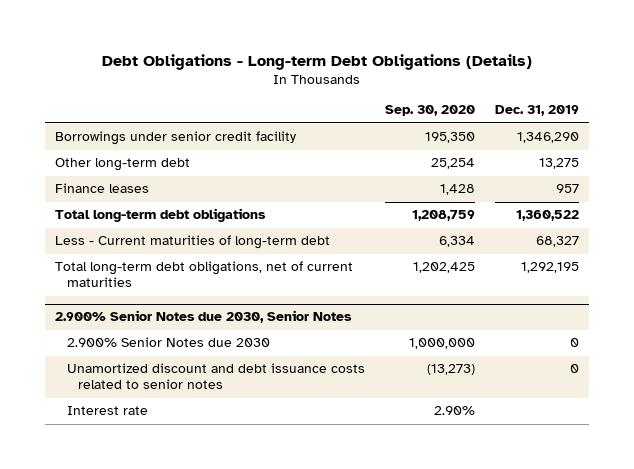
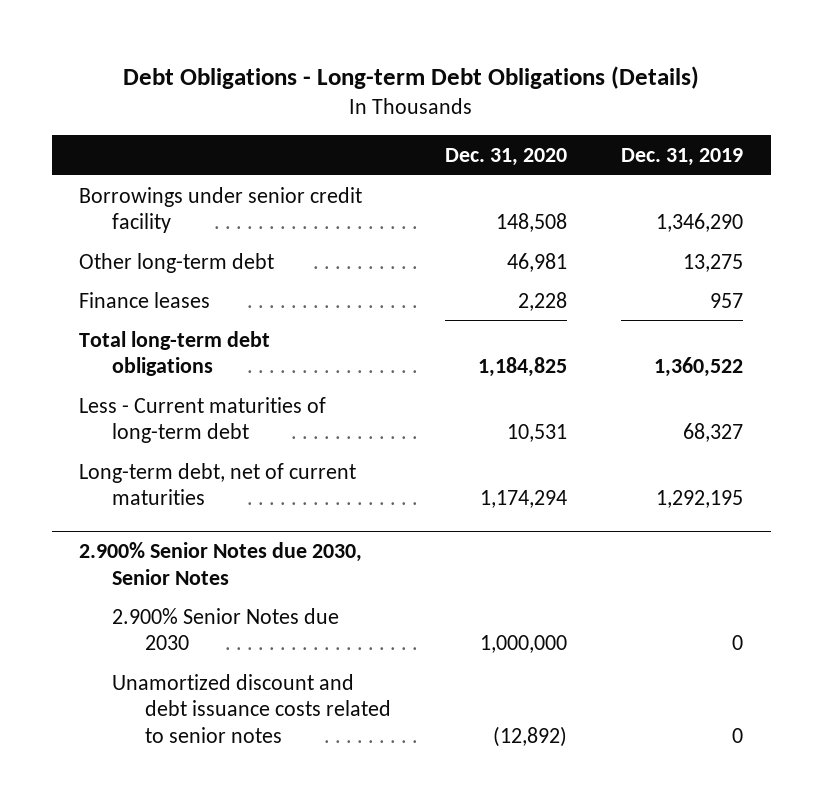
[384,105,475,117] Sep. 30, 2020 -> none
none -> [445,147,568,166] Dec. 31, 2020
[54,261,353,288] Total long-term debt obligations, net of current maturities -> [78,462,356,506] Long-term debt, net of current maturities
[66,406,148,416] Interest rate -> none

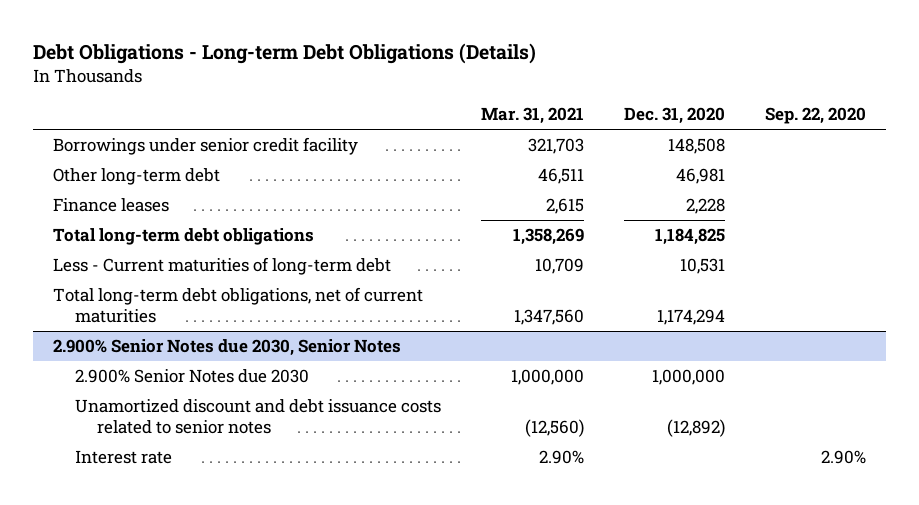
[621,147,744,166] Dec. 31, 2019 -> none
none -> [481,107,585,125] Mar. 31, 2021
none -> [765,107,867,125] Sep. 22, 2020
[78,462,356,506] Long-term debt, net of current maturities -> [52,287,423,323] Total long-term debt obligations, net of current maturities
none -> [74,450,172,465] Interest rate

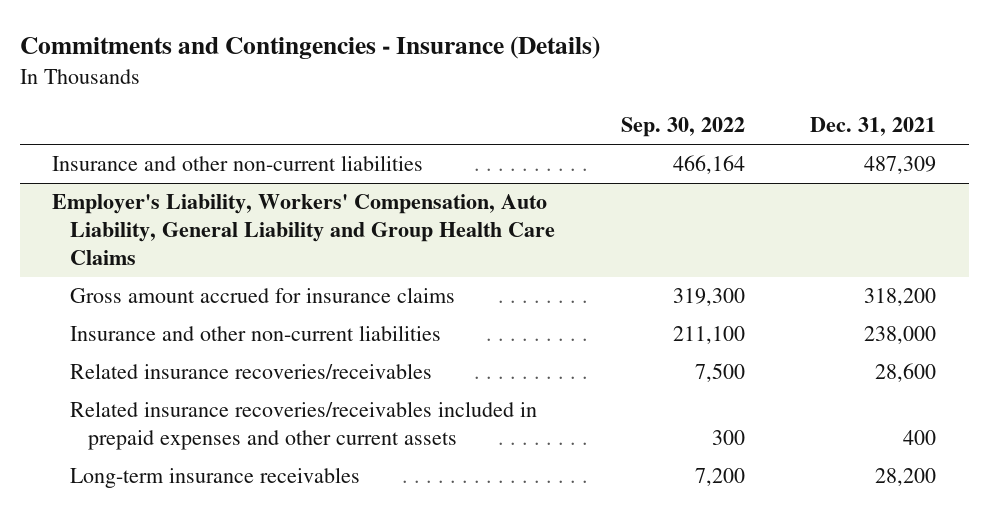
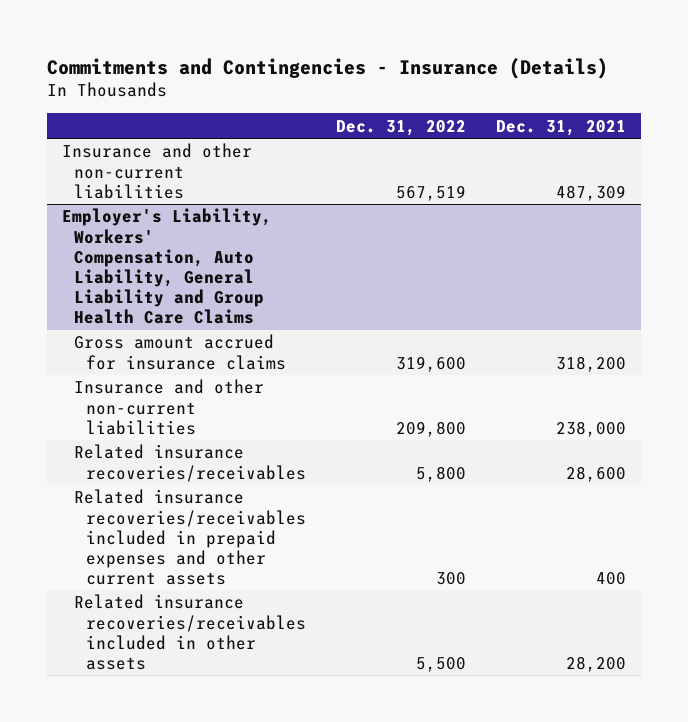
[620,117,745,138] Sep. 30, 2022 -> none
none -> [336,119,467,136] Dec. 31, 2022
[70,467,361,489] Long-term insurance receivables -> [74,594,307,670] Related insurance recoveries/receivables included in other assets

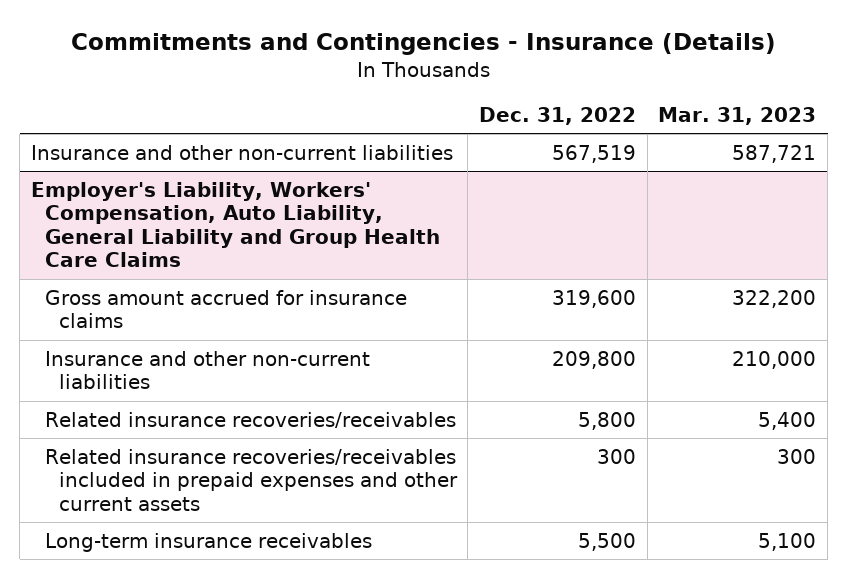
[495,119,626,136] Dec. 31, 2021 -> none
none -> [658,107,817,126] Mar. 31, 2023
[74,594,307,670] Related insurance recoveries/receivables included in other assets -> [44,532,372,552] Long-term insurance receivables

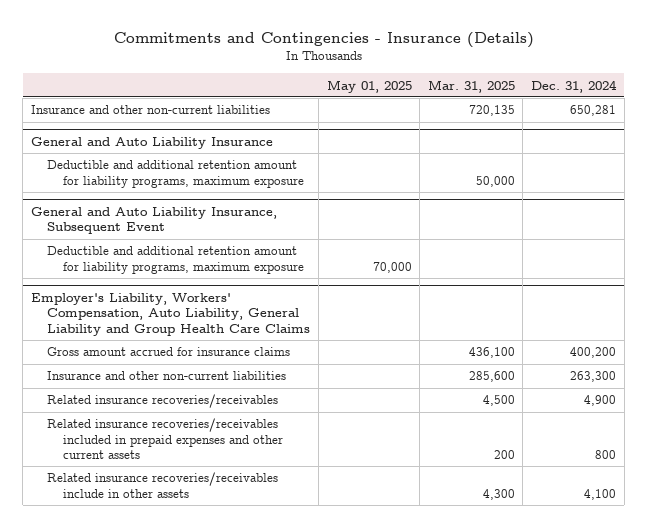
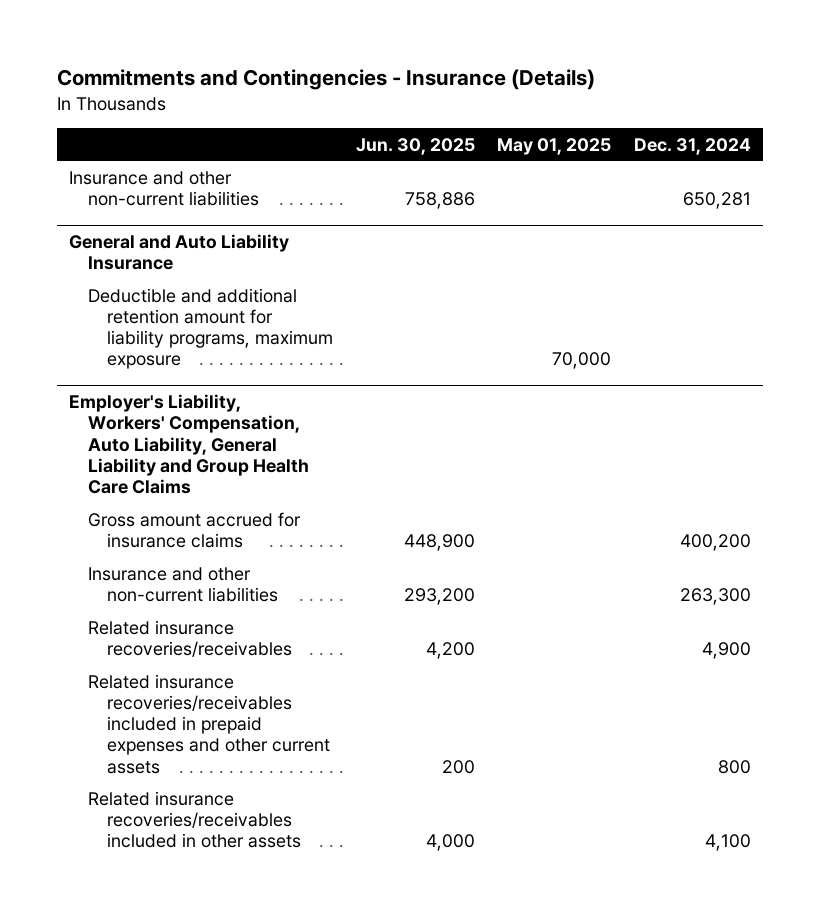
[427,79,515,93] Mar. 31, 2025 -> none
none -> [355,137,475,155] Jun. 30, 2025
[47,160,305,188] Deductible and additional retention amount for liability programs, maximum exposure -> none
[31,206,278,235] General and Auto Liability Insurance, Subsequent Event -> none
[47,472,279,498] Related insurance recoveries/receivables include in other assets -> [87,790,301,849] Related insurance recoveries/receivables included in other assets

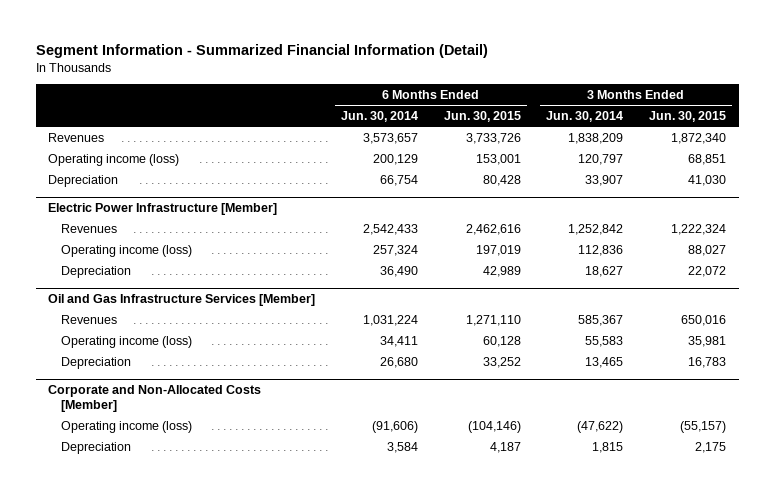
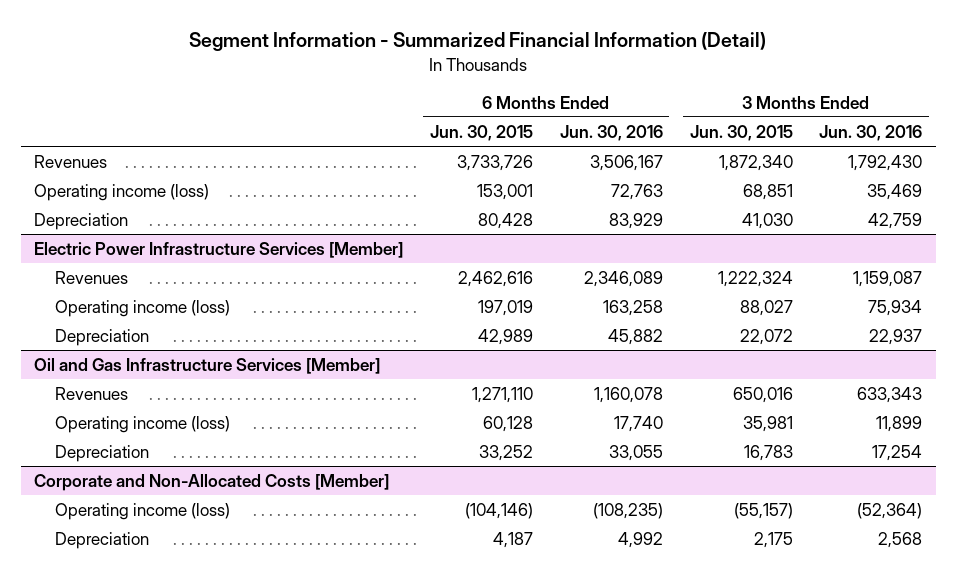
[341,111,419,123] Jun. 30, 2014 -> none
[546,111,624,123] Jun. 30, 2014 -> none
none -> [559,124,663,141] Jun. 30, 2016
none -> [819,124,923,141] Jun. 30, 2016
[48,203,278,216] Electric Power Infrastructure [Member] -> [34,241,404,258] Electric Power Infrastructure Services [Member]

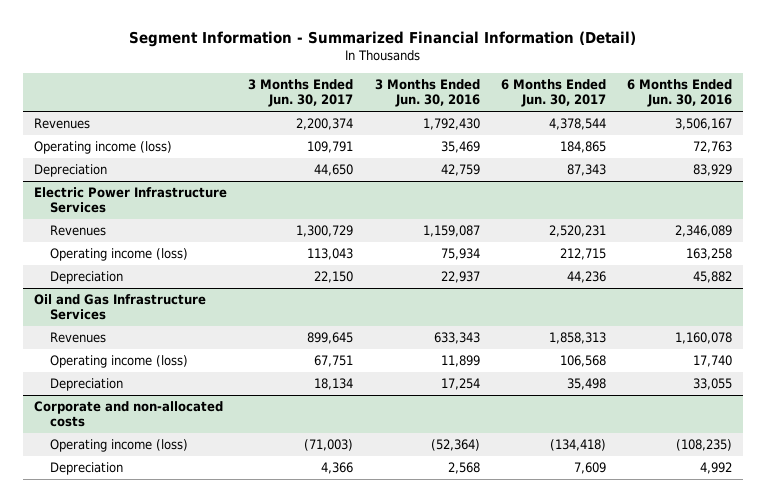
[430,124,534,141] Jun. 30, 2015 -> none
[689,124,793,141] Jun. 30, 2015 -> none
none -> [248,79,354,108] 3 Months Ended Jun. 30, 2017
none -> [500,79,606,108] 6 Months Ended Jun. 30, 2017
[34,241,404,258] Electric Power Infrastructure Services [Member] -> [33,187,227,214] Electric Power Infrastructure Services
[34,357,381,374] Oil and Gas Infrastructure Services [Member] -> [33,294,206,321] Oil and Gas Infrastructure Services
[34,473,390,491] Corporate and Non-Allocated Costs [Member] -> [33,401,223,428] Corporate and non-allocated costs

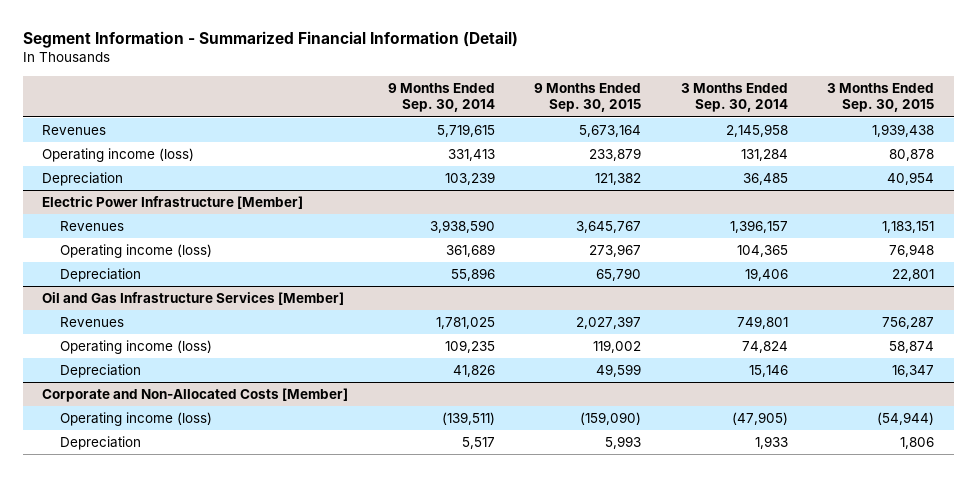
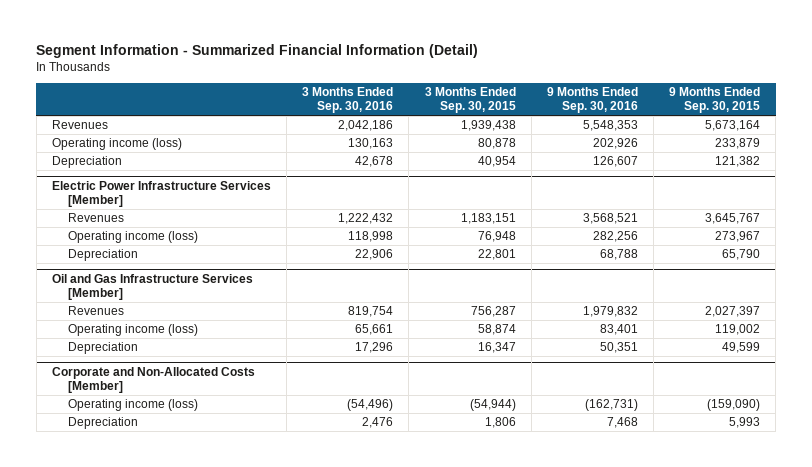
[387,83,495,113] 9 Months Ended Sep. 30, 2014 -> none
[680,83,788,113] 3 Months Ended Sep. 30, 2014 -> none
none -> [302,87,394,114] 3 Months Ended Sep. 30, 2016
none -> [546,87,638,114] 9 Months Ended Sep. 30, 2016
[42,196,304,210] Electric Power Infrastructure [Member] -> [52,181,272,207] Electric Power Infrastructure Services [Member]

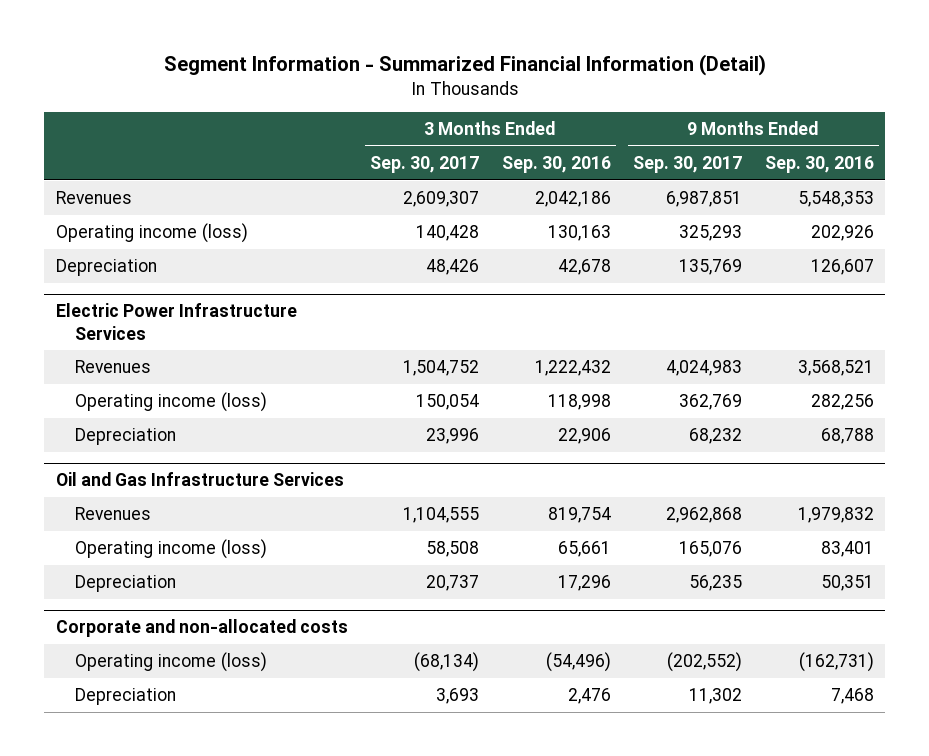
[424,87,516,114] 3 Months Ended Sep. 30, 2015 -> none
[669,87,761,114] 9 Months Ended Sep. 30, 2015 -> none
none -> [370,155,480,173] Sep. 30, 2017
none -> [633,155,743,173] Sep. 30, 2017
[52,181,272,207] Electric Power Infrastructure Services [Member] -> [55,303,297,340] Electric Power Infrastructure Services
[52,274,254,300] Oil and Gas Infrastructure Services [Member] -> [55,472,344,487] Oil and Gas Infrastructure Services
[52,367,256,393] Corporate and Non-Allocated Costs [Member] -> [55,619,348,638] Corporate and non-allocated costs

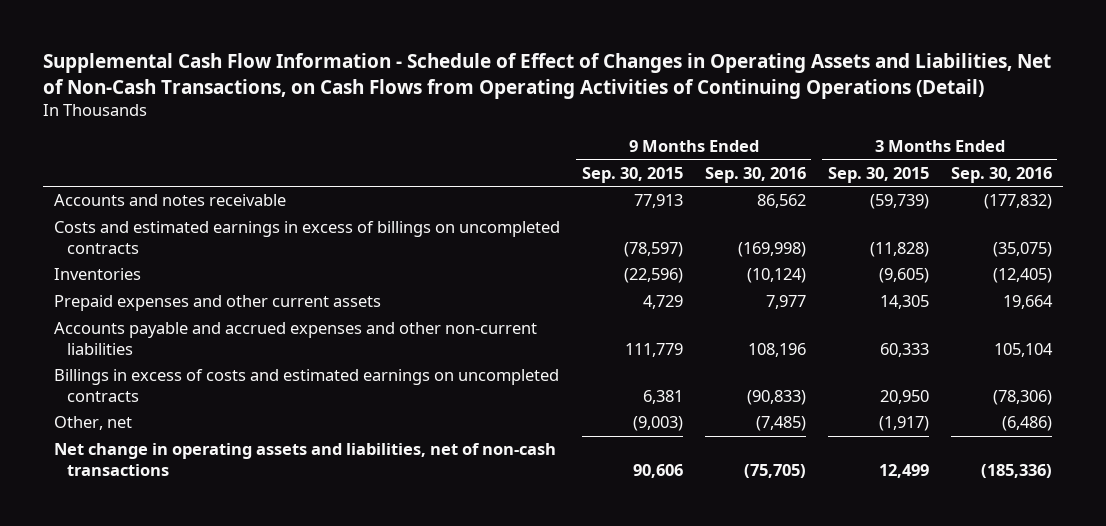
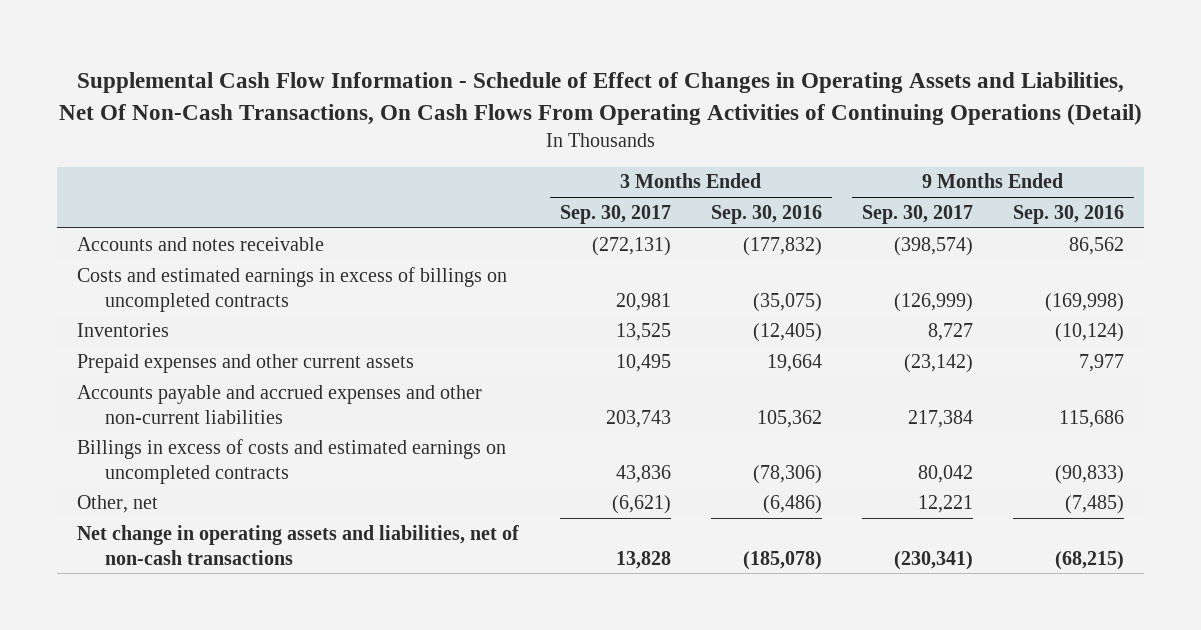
[42,53,1051,99] Supplemental Cash Flow Information - Schedule of Effect of Changes in Operating Assets and Liabilities, Net of Non-Cash Transactions, on Cash Flows from Operating Activities of Continuing Operations (Detail) -> [58,72,1142,125] Supplemental Cash Flow Information - Schedule of Effect of Changes in Operating Assets and Liabilities, Net Of Non-Cash Transactions, On Cash Flows From Operating Activities of Continuing Operations (Detail)
[581,166,683,183] Sep. 30, 2015 -> none
[827,166,929,183] Sep. 30, 2015 -> none
none -> [559,205,671,225] Sep. 30, 2017
none -> [861,205,973,225] Sep. 30, 2017
[747,342,806,357] 108,196 -> [1059,409,1125,428] 115,686
[993,342,1053,357] 105,104 -> [756,409,822,428] 105,362
[743,463,806,478] (75,705) -> [1055,550,1125,570] (68,215)
[980,463,1052,478] (185,336) -> [742,550,822,570] (185,078)

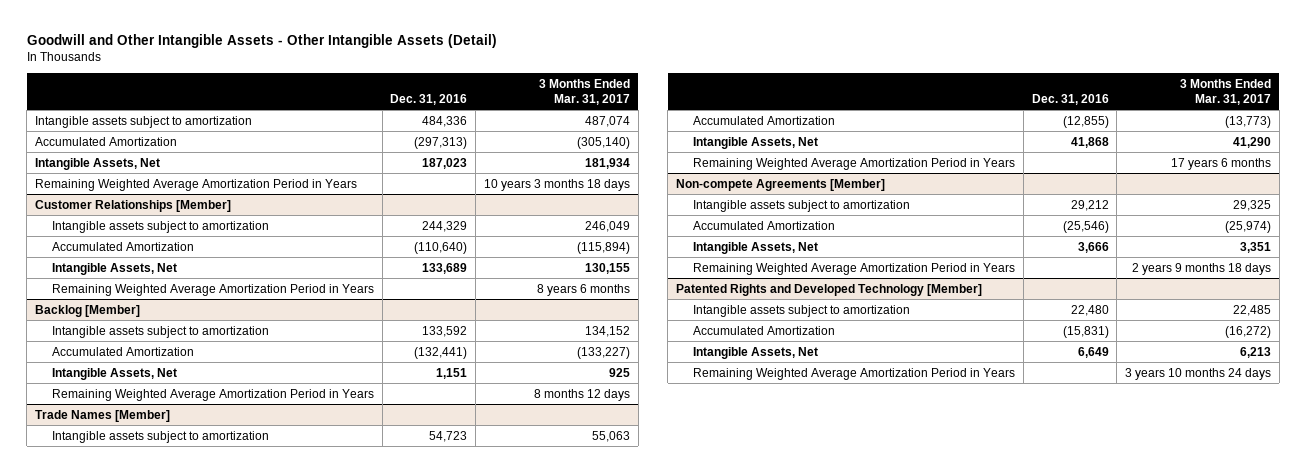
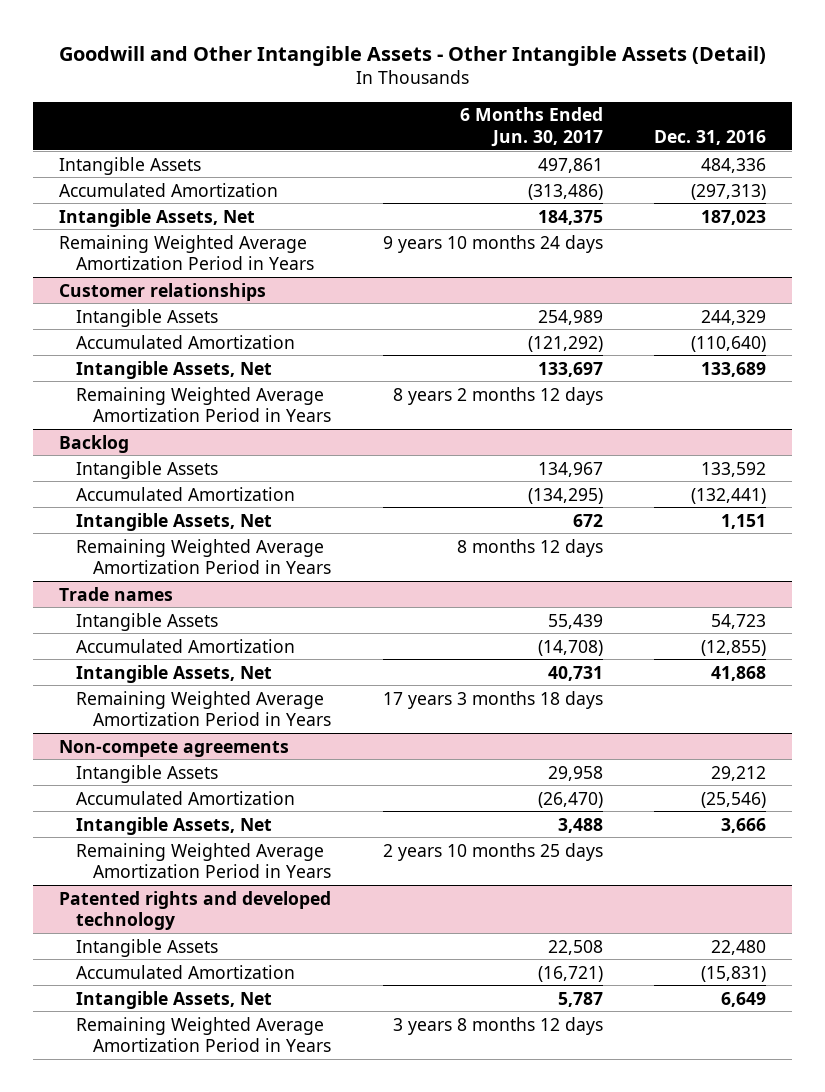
[538,79,630,105] 3 Months Ended Mar. 31, 2017 -> none
none -> [459,107,603,148] 6 Months Ended Jun. 30, 2017
[35,115,253,128] Intangible assets subject to amortization -> [59,156,202,175] Intangible Assets
[35,199,232,212] Customer Relationships [Member] -> [59,282,267,301] Customer relationships
[51,220,269,233] Intangible assets subject to amortization -> [76,308,219,327] Intangible Assets
[35,304,141,317] Backlog [Member] -> [59,434,130,453] Backlog
[51,325,269,338] Intangible assets subject to amortization -> [76,460,219,479] Intangible Assets
[35,409,171,422] Trade Names [Member] -> [59,586,174,601] Trade names
[51,430,269,443] Intangible assets subject to amortization -> [76,612,219,631] Intangible Assets
[676,178,886,191] Non-compete Agreements [Member] -> [59,739,290,757] Non-compete agreements
[693,199,911,212] Intangible assets subject to amortization -> [76,764,219,783] Intangible Assets
[676,283,983,296] Patented Rights and Developed Technology [Member] -> [59,890,332,931] Patented rights and developed technology
[693,304,911,317] Intangible assets subject to amortization -> [76,938,219,957] Intangible Assets

